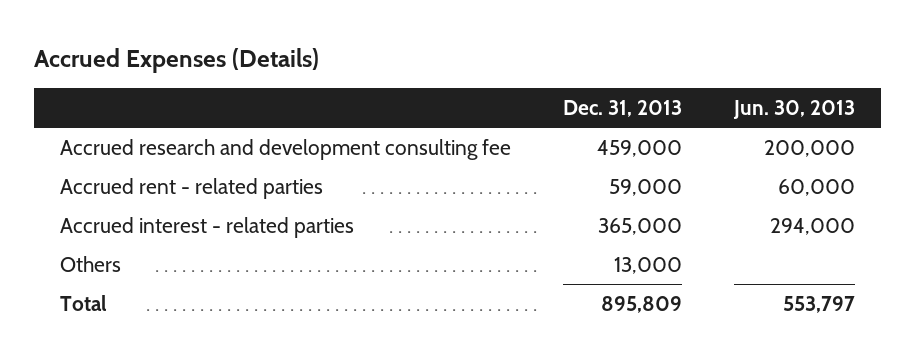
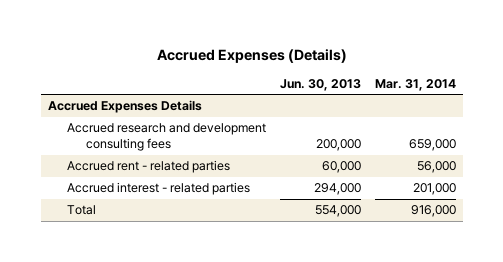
[563,100,683,118] Dec. 31, 2013 -> none
none -> [374,78,456,91] Mar. 31, 2014
none -> [47,100,202,114] Accrued Expenses Details
[60,139,512,161] Accrued research and development consulting fee -> [66,123,266,152] Accrued research and development consulting fees
[60,256,122,273] Others -> none
[783,296,856,314] 553,797 -> [314,205,361,218] 554,000

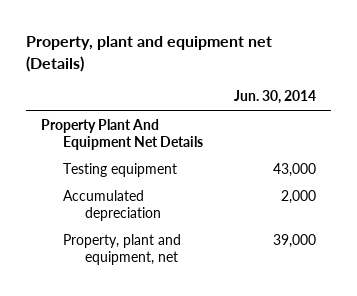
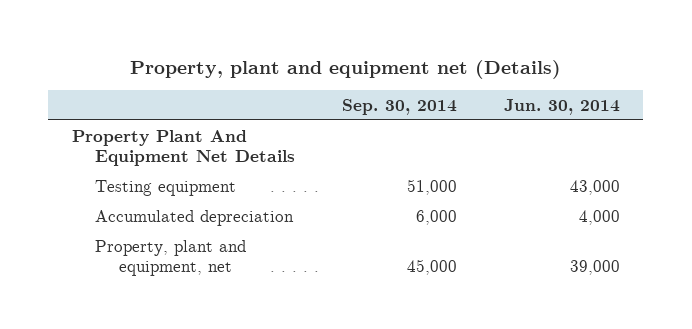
none -> [342,98,458,115] Sep. 30, 2014
[280,189,316,204] 2,000 -> [578,209,620,225] 4,000

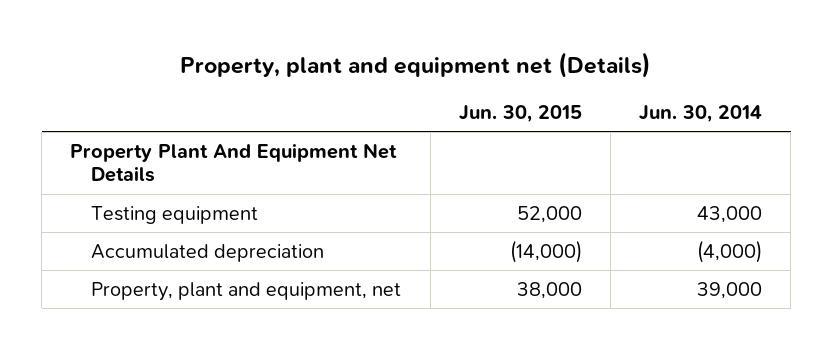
[342,98,458,115] Sep. 30, 2014 -> none
none -> [458,105,582,124] Jun. 30, 2015
[578,209,620,225] 4,000 -> [697,239,763,263] (4,000)

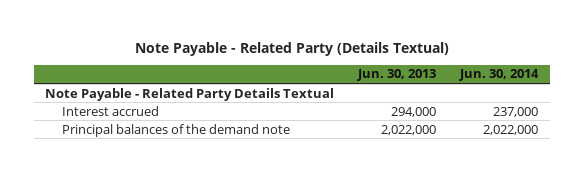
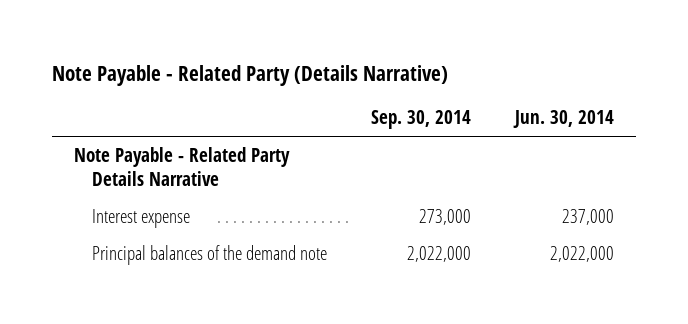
[134,41,449,56] Note Payable - Related Party (Details Textual) -> [52,64,449,86] Note Payable - Related Party (Details Narrative)
[357,69,437,82] Jun. 30, 2013 -> none
none -> [371,110,472,130] Sep. 30, 2014
[45,87,335,101] Note Payable - Related Party Details Textual -> [74,147,291,186] Note Payable - Related Party Details Narrative
[62,105,160,116] Interest accrued -> [92,209,191,229] Interest expense

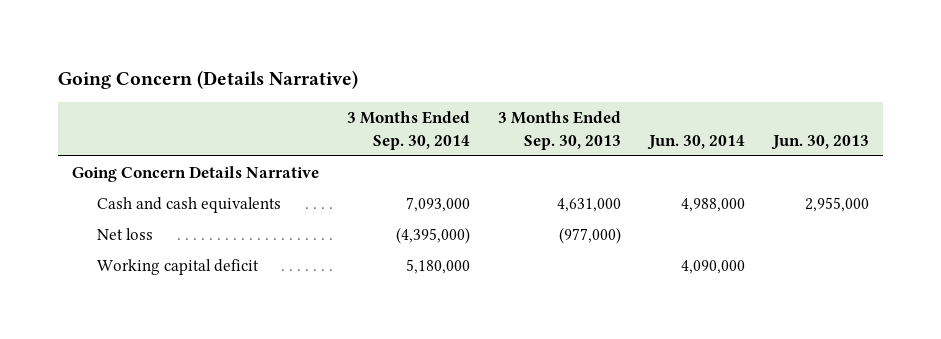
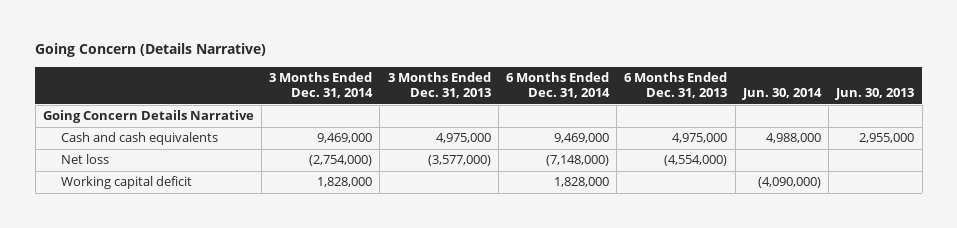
[347,111,471,150] 3 Months Ended Sep. 30, 2014 -> none
[498,111,622,150] 3 Months Ended Sep. 30, 2013 -> none
none -> [269,71,374,99] 3 Months Ended Dec. 31, 2014
none -> [387,71,491,99] 3 Months Ended Dec. 31, 2013
none -> [506,71,611,99] 6 Months Ended Dec. 31, 2014
none -> [624,71,728,99] 6 Months Ended Dec. 31, 2013
[681,260,746,275] 4,090,000 -> [757,177,821,189] (4,090,000)

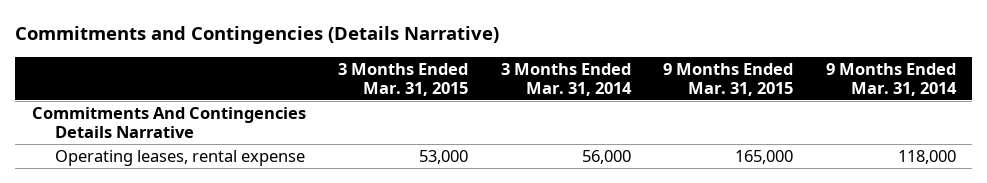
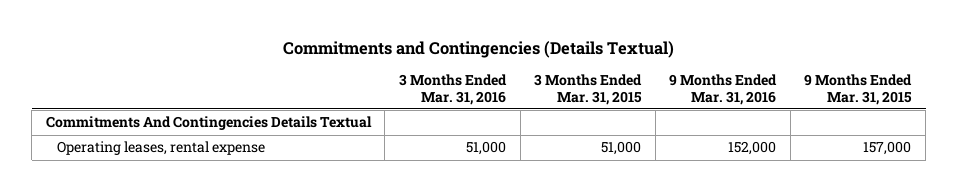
[15,26,500,45] Commitments and Contingencies (Details Narrative) -> [282,40,674,58] Commitments and Contingencies (Details Textual)
[500,62,632,96] 3 Months Ended Mar. 31, 2014 -> none
[825,62,957,96] 9 Months Ended Mar. 31, 2014 -> none
none -> [398,74,507,105] 3 Months Ended Mar. 31, 2016
none -> [669,74,778,105] 9 Months Ended Mar. 31, 2016
[31,106,306,139] Commitments And Contingencies Details Narrative -> [45,116,372,131] Commitments And Contingencies Details Textual
[419,149,469,164] 53,000 -> [601,141,642,156] 51,000
[735,149,794,164] 165,000 -> [863,141,912,156] 157,000

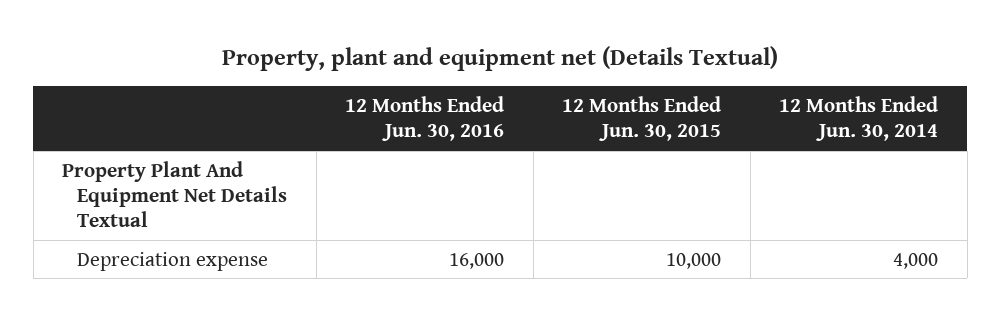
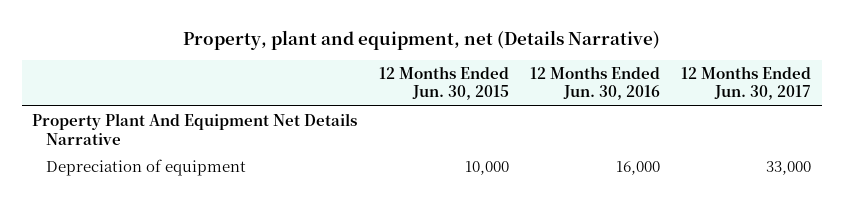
[222,46,779,72] Property, plant and equipment net (Details Textual) -> [182,30,660,51] Property, plant and equipment, net (Details Narrative)
[779,95,939,142] 12 Months Ended Jun. 30, 2014 -> none
none -> [681,65,812,101] 12 Months Ended Jun. 30, 2017
[62,160,288,228] Property Plant And Equipment Net Details Textual -> [32,113,358,145] Property Plant And Equipment Net Details Narrative
[77,251,269,271] Depreciation expense -> [45,159,246,177] Depreciation of equipment

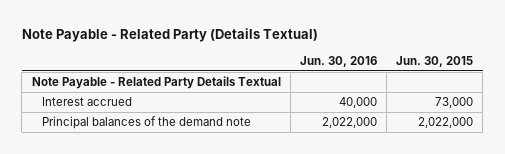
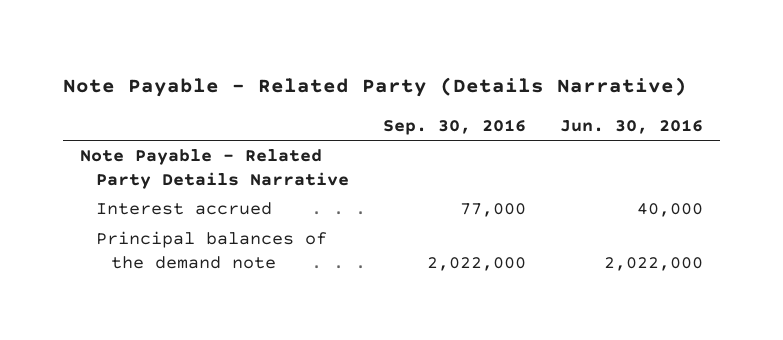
[21,28,318,43] Note Payable - Related Party (Details Textual) -> [63,76,688,97] Note Payable - Related Party (Details Narrative)
[396,55,474,67] Jun. 30, 2015 -> none
none -> [382,118,526,135] Sep. 30, 2016
[31,76,281,90] Note Payable - Related Party Details Textual -> [80,149,349,189] Note Payable - Related Party Details Narrative

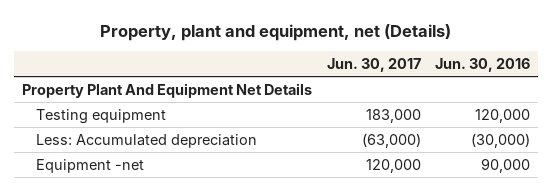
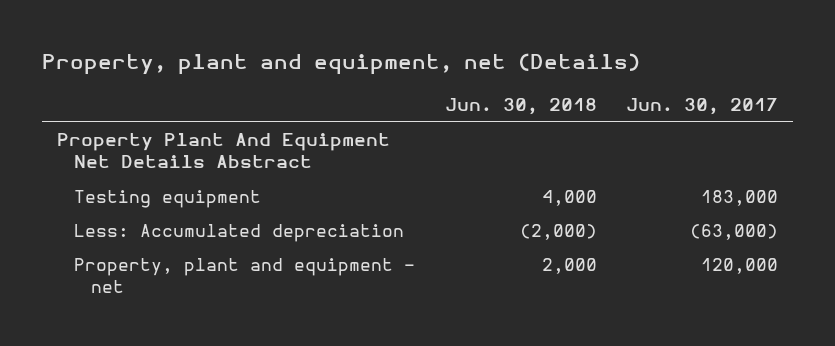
[435,57,531,72] Jun. 30, 2016 -> none
none -> [444,97,597,115] Jun. 30, 2018
[21,82,312,98] Property Plant And Equipment Net Details -> [56,132,390,169] Property Plant And Equipment Net Details Abstract
[36,158,145,173] Equipment -net -> [74,257,416,294] Property, plant and equipment - net

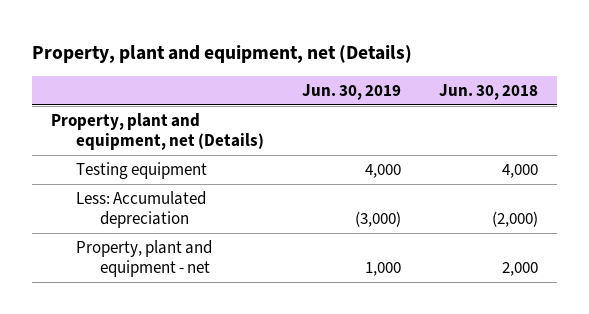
[626,97,779,115] Jun. 30, 2017 -> none
none -> [301,83,401,100] Jun. 30, 2019
[56,132,390,169] Property Plant And Equipment Net Details Abstract -> [51,112,264,151] Property, plant and equipment, net (Details)

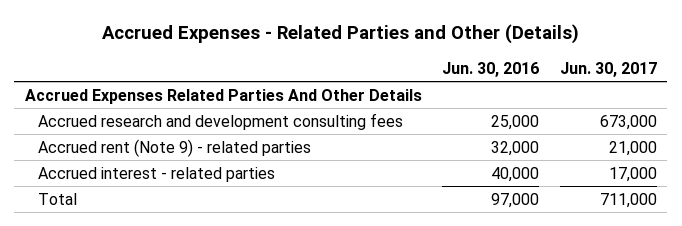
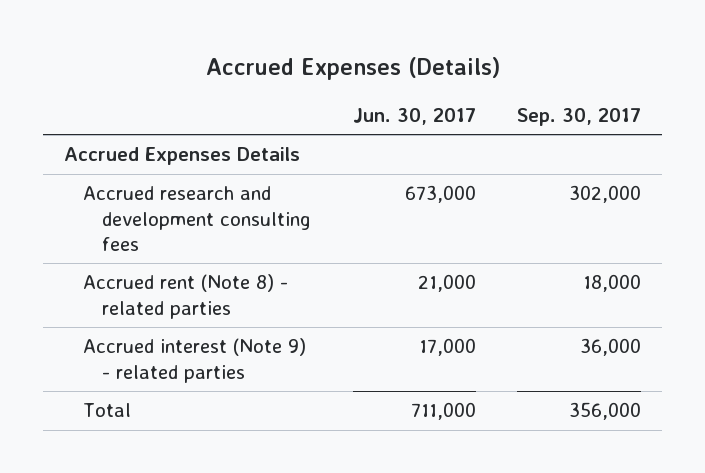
[101,24,579,45] Accrued Expenses - Related Parties and Other (Details) -> [205,57,500,81] Accrued Expenses (Details)
[442,61,540,77] Jun. 30, 2016 -> none
none -> [517,107,642,126] Sep. 30, 2017
[24,88,422,104] Accrued Expenses Related Parties And Other Details -> [64,147,301,166] Accrued Expenses Details
[37,138,311,157] Accrued rent (Note 9) - related parties -> [83,274,289,319] Accrued rent (Note 8) - related parties
[37,166,275,182] Accrued interest - related parties -> [83,338,307,383] Accrued interest (Note 9) - related parties

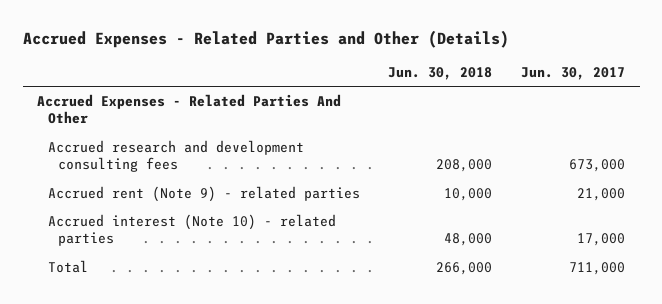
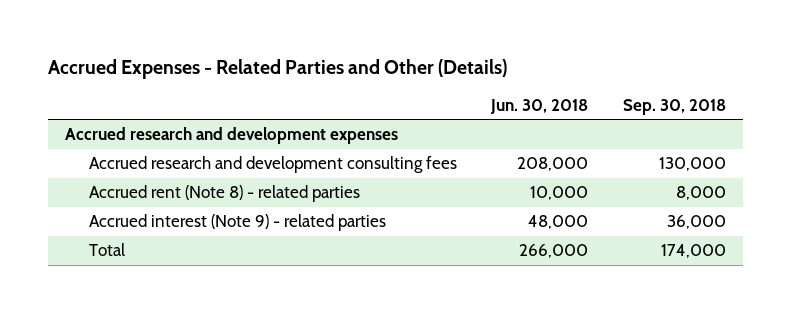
[521,67,626,81] Jun. 30, 2017 -> none
none -> [622,98,726,115] Sep. 30, 2018
[37,94,342,125] Accrued Expenses - Related Parties And Other -> [64,127,398,145] Accrued research and development expenses
[47,186,360,203] Accrued rent (Note 9) - related parties -> [88,185,360,203] Accrued rent (Note 8) - related parties
[47,214,336,247] Accrued interest (Note 10) - related parties -> [88,214,386,232] Accrued interest (Note 9) - related parties

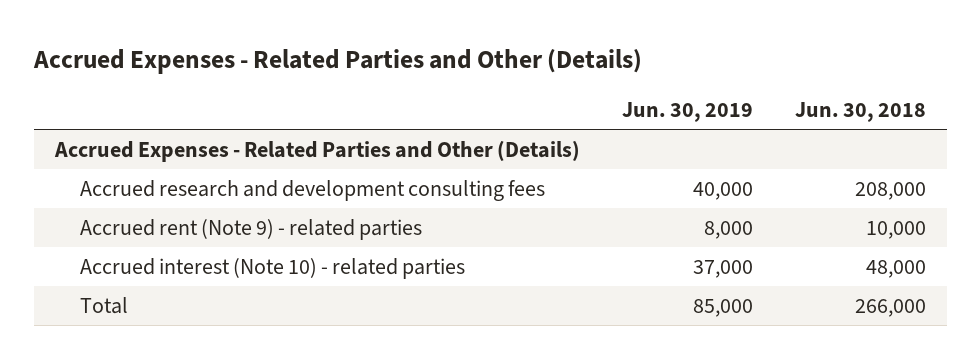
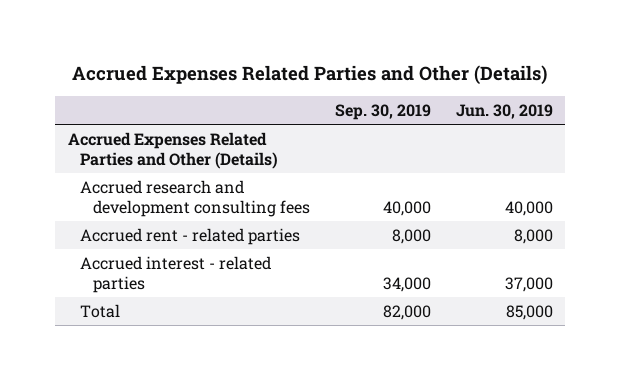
[32,49,642,75] Accrued Expenses - Related Parties and Other (Details) -> [72,64,548,85] Accrued Expenses Related Parties and Other (Details)
[794,102,926,123] Jun. 30, 2018 -> none
none -> [334,103,431,120] Sep. 30, 2019
[53,139,580,162] Accrued Expenses - Related Parties and Other (Details) -> [67,131,279,169] Accrued Expenses Related Parties and Other (Details)
[79,218,422,240] Accrued rent (Note 9) - related parties -> [80,227,301,245] Accrued rent - related parties
[79,257,465,279] Accrued interest (Note 10) - related parties -> [80,255,272,293] Accrued interest - related parties

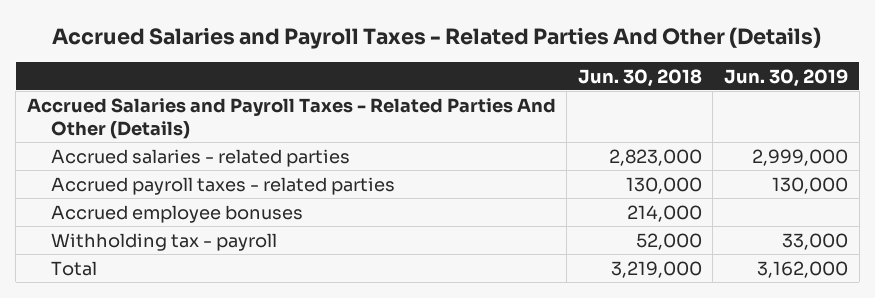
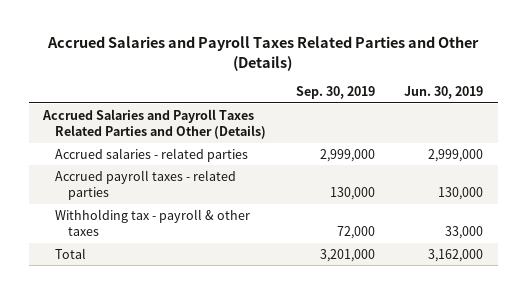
[52,26,822,49] Accrued Salaries and Payroll Taxes - Related Parties And Other (Details) -> [47,36,480,72] Accrued Salaries and Payroll Taxes Related Parties and Other (Details)
[577,68,702,87] Jun. 30, 2018 -> none
none -> [295,86,375,100] Sep. 30, 2019
[26,97,556,140] Accrued Salaries and Payroll Taxes - Related Parties And Other (Details) -> [42,108,267,140] Accrued Salaries and Payroll Taxes Related Parties and Other (Details)
[50,204,303,223] Accrued employee bonuses -> none
[50,232,277,251] Withholding tax - payroll -> [55,208,251,237] Withholding tax - payroll & other taxes

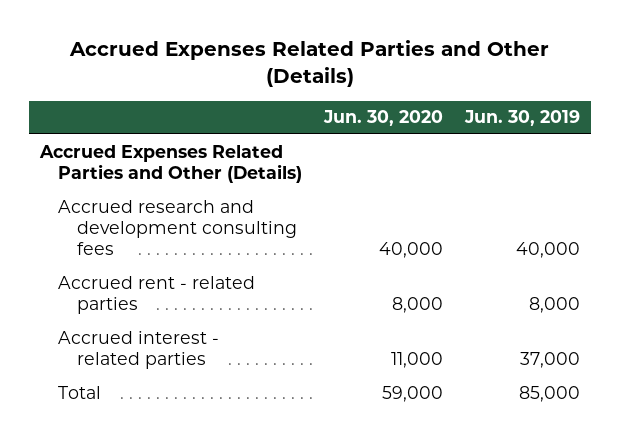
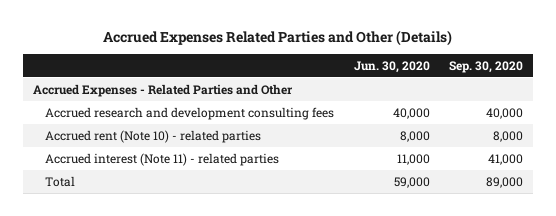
[464,110,581,127] Jun. 30, 2019 -> none
none -> [449,60,524,73] Sep. 30, 2020
[38,144,303,184] Accrued Expenses Related Parties and Other (Details) -> [32,83,293,97] Accrued Expenses - Related Parties and Other
[58,275,256,315] Accrued rent - related parties -> [45,129,262,143] Accrued rent (Note 10) - related parties
[58,330,220,370] Accrued interest - related parties -> [45,152,280,166] Accrued interest (Note 11) - related parties

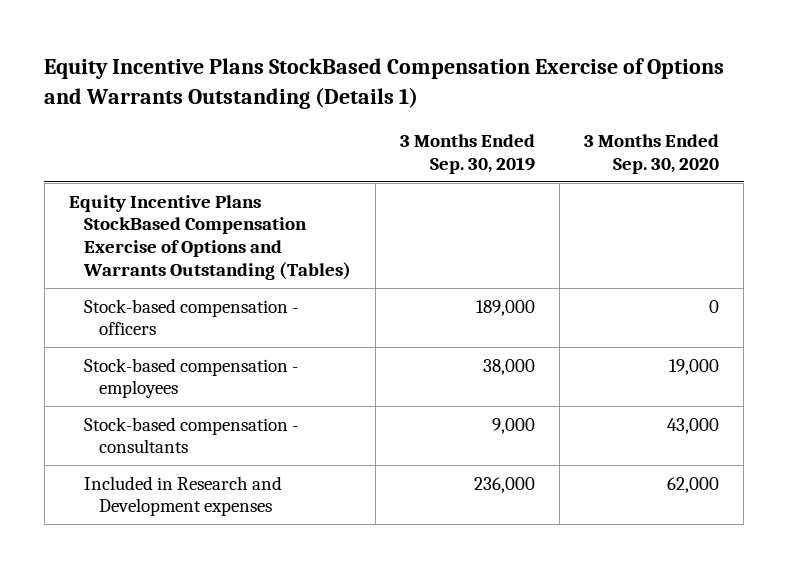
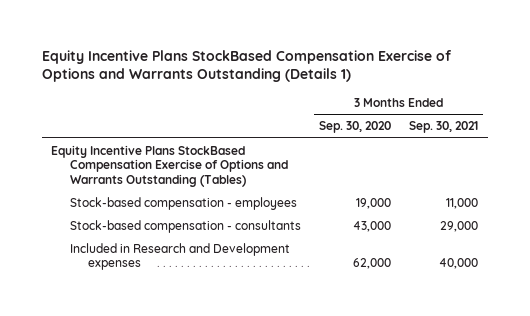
[400,134,536,175] 3 Months Ended Sep. 30, 2019 -> none
none -> [409,121,479,134] Sep. 30, 2021
[83,298,298,336] Stock-based compensation - officers -> none

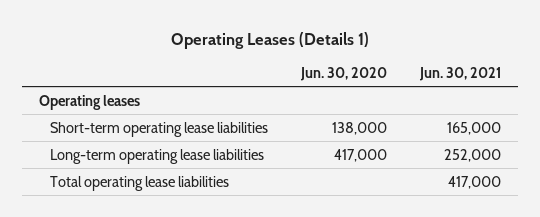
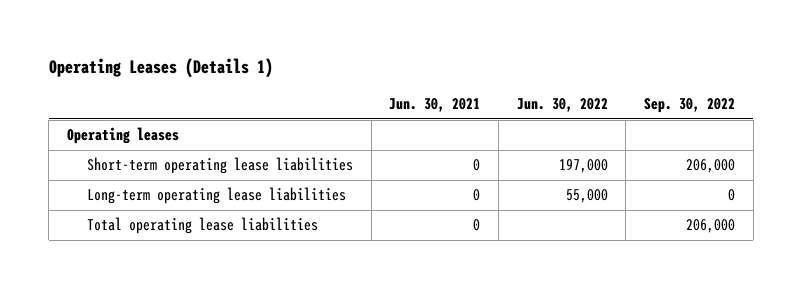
[300,66,388,81] Jun. 30, 2020 -> none
none -> [516,98,608,113] Jun. 30, 2022
none -> [644,98,736,114] Sep. 30, 2022
[447,121,502,135] 165,000 -> [473,159,481,172] 0
[444,148,502,162] 252,000 -> [473,189,481,202] 0
[448,175,502,189] 417,000 -> [473,219,481,232] 0

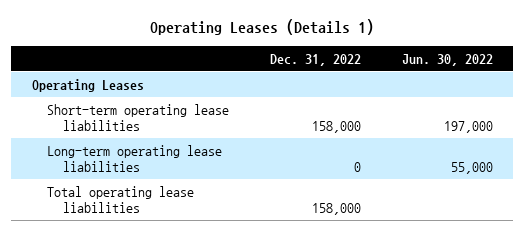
[389,98,481,113] Jun. 30, 2021 -> none
[644,98,736,114] Sep. 30, 2022 -> none
none -> [270,53,362,66] Dec. 31, 2022
[66,127,179,145] Operating leases -> [31,78,144,92] Operating Leases

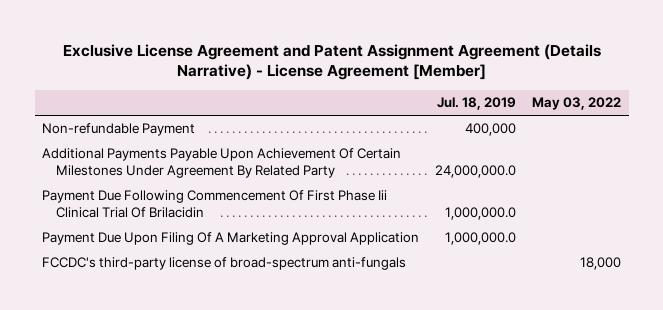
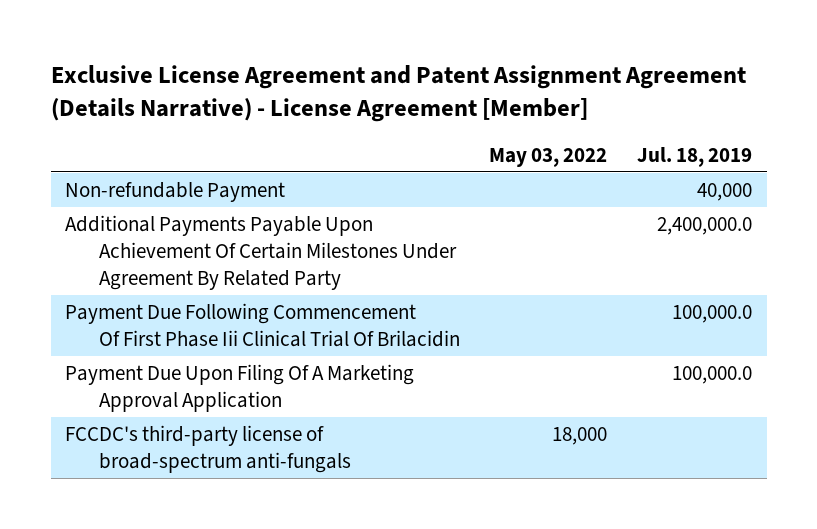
[465,123,517,137] 400,000 -> [696,183,752,202] 40,000
[435,165,517,179] 24,000,000.0 -> [656,217,752,236] 2,400,000.0
[445,207,517,221] 1,000,000.0 -> [671,305,752,324] 100,000.0
[445,232,517,246] 1,000,000.0 -> [671,366,752,385] 100,000.0

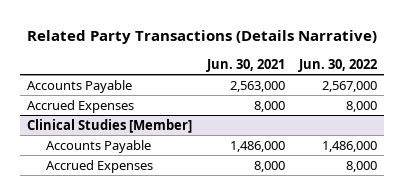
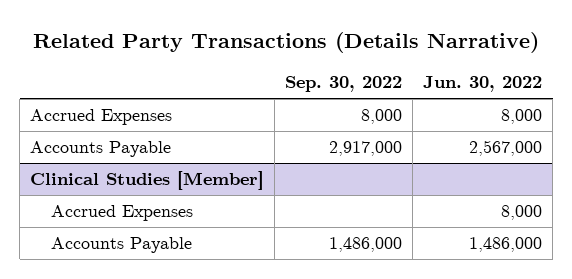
[205,58,285,72] Jun. 30, 2021 -> none
none -> [285,76,403,93] Sep. 30, 2022
[27,79,133,93] Accounts Payable -> [30,141,172,158] Accounts Payable
[45,139,151,153] Accounts Payable -> [50,237,192,254] Accounts Payable

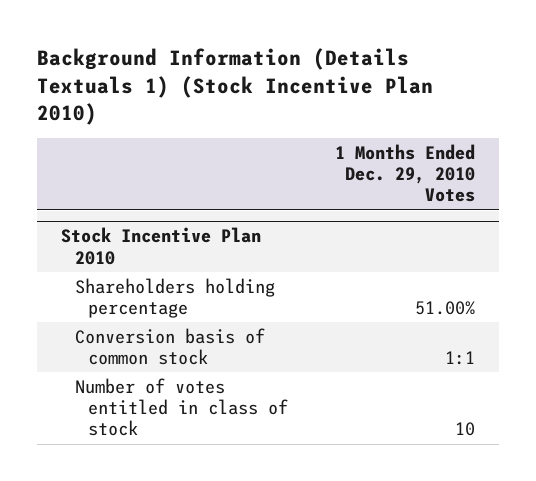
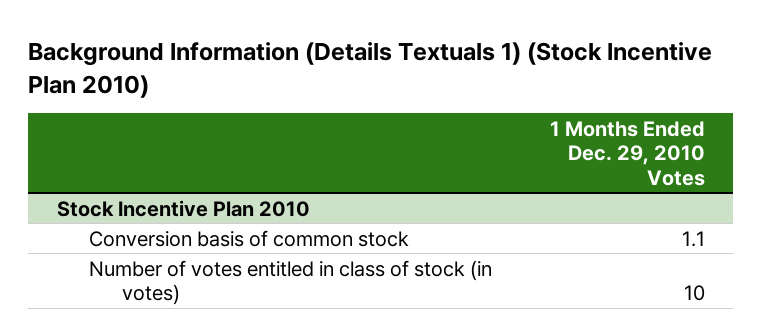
[74,277,275,319] Shareholders holding percentage -> none
[445,351,476,366] 1:1 -> [681,230,705,247] 1.1
[74,377,289,437] Number of votes entitled in class of stock -> [89,259,493,305] Number of votes entitled in class of stock (in votes)

